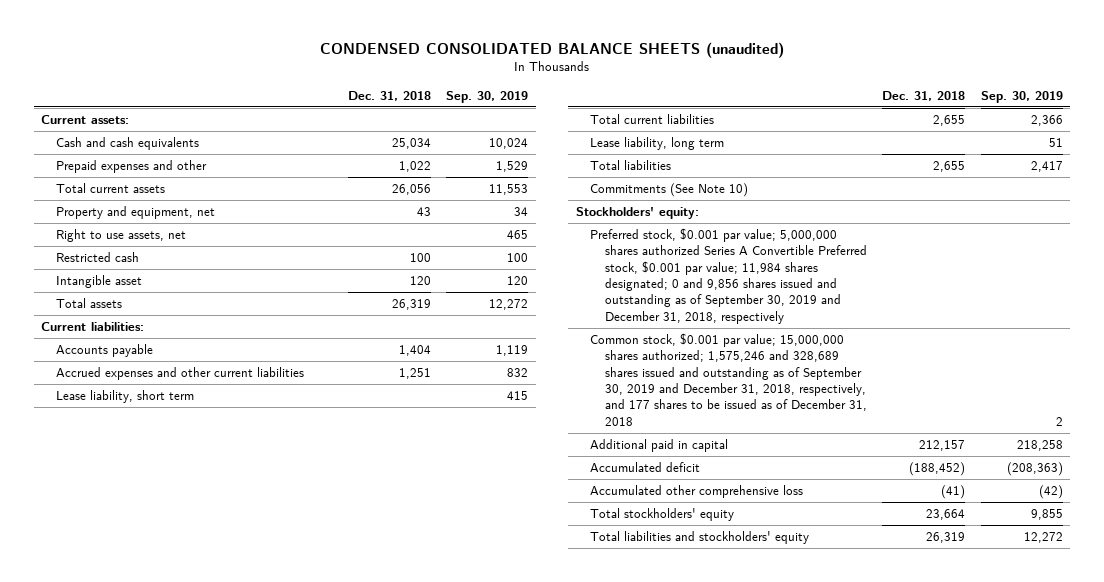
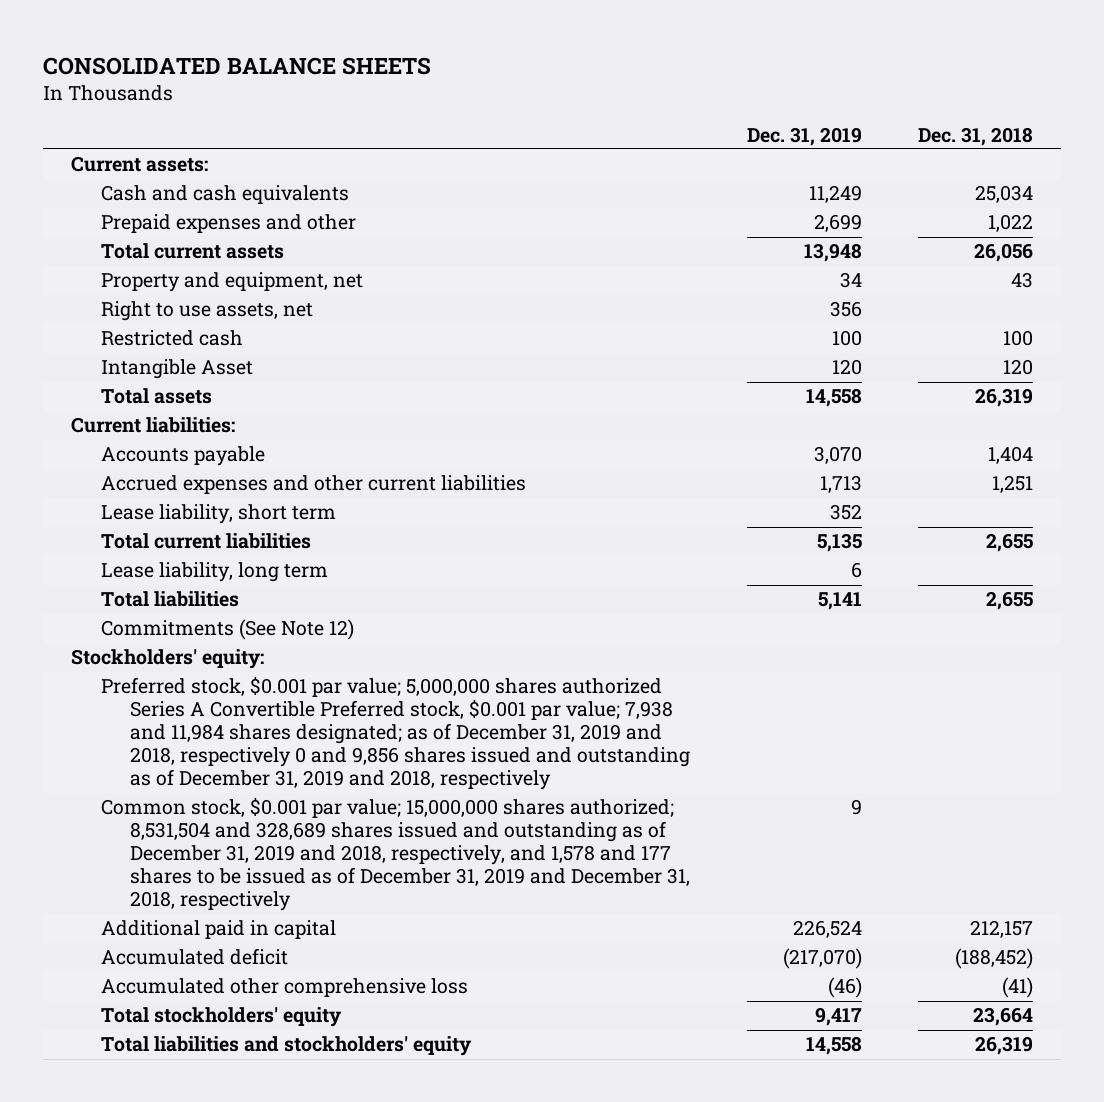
[319,41,784,58] CONDENSED CONSOLIDATED BALANCE SHEETS (unaudited) -> [43,56,432,75] CONSOLIDATED BALANCE SHEETS
[446,90,529,103] Sep. 30, 2019 -> none
none -> [746,126,862,146] Dec. 31, 2019
[55,275,142,289] Intangible asset -> [100,359,253,380] Intangible Asset
[590,183,749,198] Commitments (See Note 10) -> [100,619,354,641] Commitments (See Note 12)
[590,228,867,324] Preferred stock, $0.001 par value; 5,000,000 shares authorized Series A Convertible Preferred stock, $0.001 par value; 11,984 shares designated; 0 and 9,856 shares issued and outstanding as of September 30, 2019 and December 31, 2018, respectively -> [100,676,691,791] Preferred stock, $0.001 par value; 5,000,000 shares authorized Series A Convertible Preferred stock, $0.001 par value; 7,938 and 11,984 shares designated; as of December 31, 2019 and 2018, respectively 0 and 9,856 shares issued and outstanding as of December 31, 2019 and 2018, respectively
[590,333,867,426] Common stock, $0.001 par value; 15,000,000 shares authorized; 1,575,246 and 328,689 shares issued and outstanding as of September 30, 2019 and December 31, 2018, respectively, and 177 shares to be issued as of December 31, 2018 -> [100,797,691,912] Common stock, $0.001 par value; 15,000,000 shares authorized; 8,531,504 and 328,689 shares issued and outstanding as of December 31, 2019 and 2018, respectively, and 1,578 and 177 shares to be issued as of December 31, 2019 and December 31, 2018, respectively

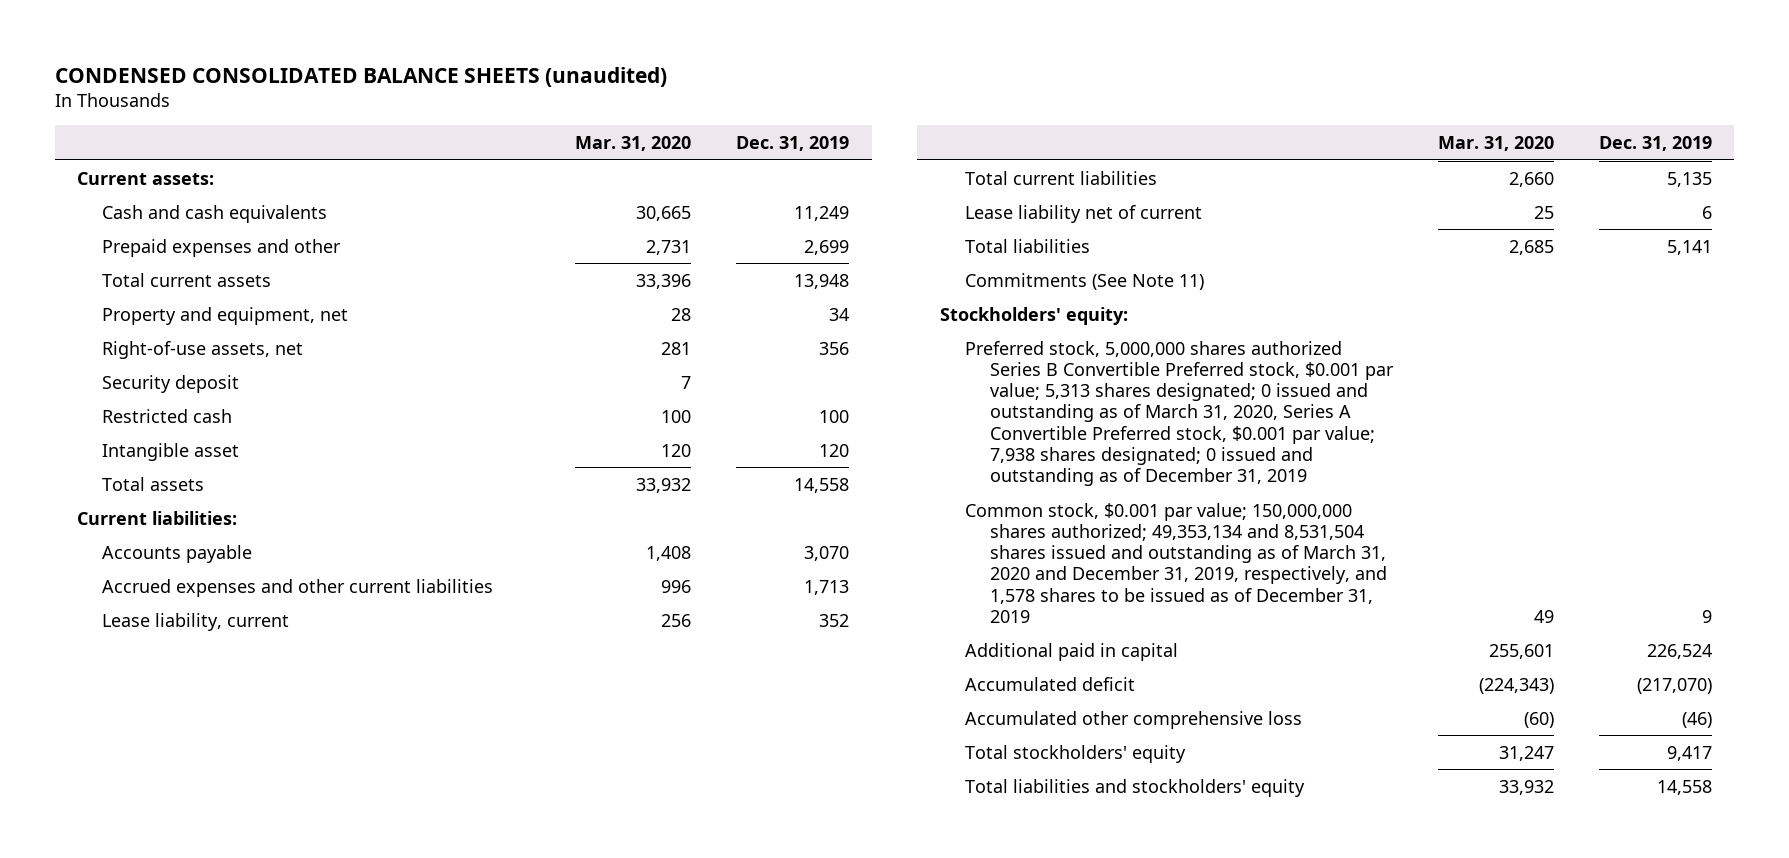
[43,56,432,75] CONSOLIDATED BALANCE SHEETS -> [54,66,667,87] CONDENSED CONSOLIDATED BALANCE SHEETS (unaudited)
[917,126,1033,146] Dec. 31, 2018 -> none
none -> [575,136,692,152] Mar. 31, 2020
[100,301,313,322] Right to use assets, net -> [102,340,304,359] Right-of-use assets, net
none -> [102,374,240,393] Security deposit
[100,359,253,380] Intangible Asset -> [102,442,240,461] Intangible asset
[100,504,336,525] Lease liability, short term -> [102,612,290,631] Lease liability, current
[100,562,328,583] Lease liability, long term -> [964,204,1202,223] Lease liability net of current
[100,619,354,641] Commitments (See Note 12) -> [964,272,1204,290] Commitments (See Note 11)
[100,676,691,791] Preferred stock, $0.001 par value; 5,000,000 shares authorized Series A Convertible Preferred stock, $0.001 par value; 7,938 and 11,984 shares designated; as of December 31, 2019 and 2018, respectively 0 and 9,856 shares issued and outstanding as of December 31, 2019 and 2018, respectively -> [964,340,1394,487] Preferred stock, 5,000,000 shares authorized Series B Convertible Preferred stock, $0.001 par value; 5,313 shares designated; 0 issued and outstanding as of March 31, 2020, Series A Convertible Preferred stock, $0.001 par value; 7,938 shares designated; 0 issued and outstanding as of December 31, 2019
[100,797,691,912] Common stock, $0.001 par value; 15,000,000 shares authorized; 8,531,504 and 328,689 shares issued and outstanding as of December 31, 2019 and 2018, respectively, and 1,578 and 177 shares to be issued as of December 31, 2019 and December 31, 2018, respectively -> [964,502,1387,623] Common stock, $0.001 par value; 150,000,000 shares authorized; 49,353,134 and 8,531,504 shares issued and outstanding as of March 31, 2020 and December 31, 2019, respectively, and 1,578 shares to be issued as of December 31, 2019

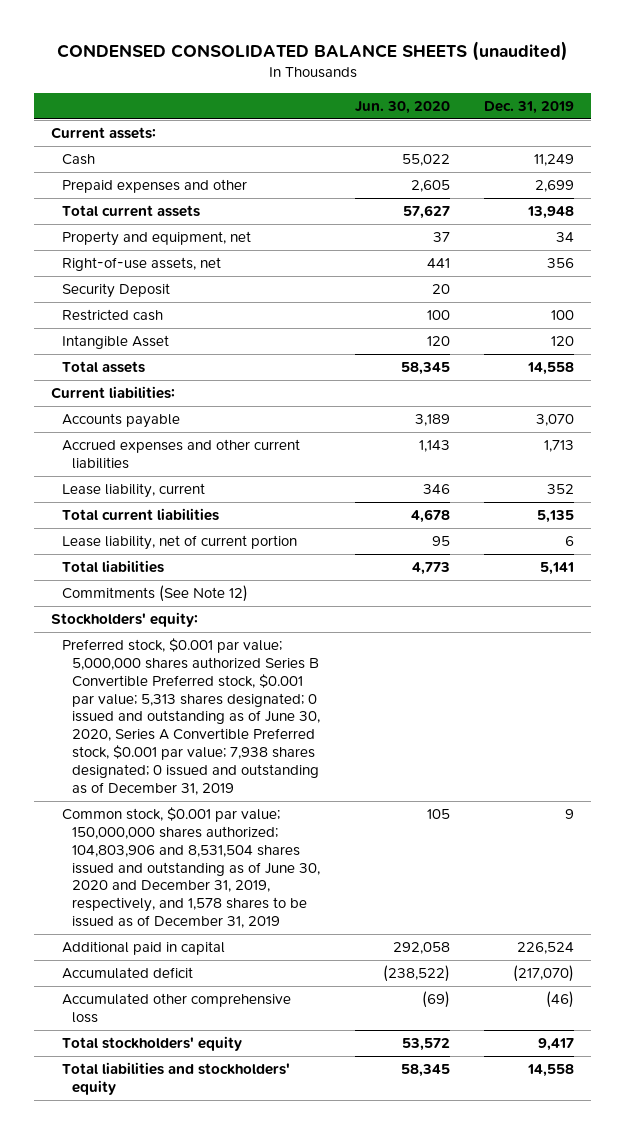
[575,136,692,152] Mar. 31, 2020 -> none
none -> [354,100,450,114] Jun. 30, 2020
[102,204,328,223] Cash and cash equivalents -> [61,154,95,166] Cash
[102,374,240,393] Security deposit -> [61,283,170,299] Security Deposit
[102,442,240,461] Intangible asset -> [61,335,169,350] Intangible Asset
[964,204,1202,223] Lease liability net of current -> [61,535,297,551] Lease liability, net of current portion
[964,272,1204,290] Commitments (See Note 11) -> [61,585,248,603] Commitments (See Note 12)
[964,340,1394,487] Preferred stock, 5,000,000 shares authorized Series B Convertible Preferred stock, $0.001 par value; 5,313 shares designated; 0 issued and outstanding as of March 31, 2020, Series A Convertible Preferred stock, $0.001 par value; 7,938 shares designated; 0 issued and outstanding as of December 31, 2019 -> [61,638,321,795] Preferred stock, $0.001 par value; 5,000,000 shares authorized Series B Convertible Preferred stock, $0.001 par value; 5,313 shares designated; 0 issued and outstanding as of June 30, 2020, Series A Convertible Preferred stock, $0.001 par value; 7,938 shares designated; 0 issued and outstanding as of December 31, 2019
[964,502,1387,623] Common stock, $0.001 par value; 150,000,000 shares authorized; 49,353,134 and 8,531,504 shares issued and outstanding as of March 31, 2020 and December 31, 2019, respectively, and 1,578 shares to be issued as of December 31, 2019 -> [61,807,321,929] Common stock, $0.001 par value; 150,000,000 shares authorized; 104,803,906 and 8,531,504 shares issued and outstanding as of June 30, 2020 and December 31, 2019, respectively, and 1,578 shares to be issued as of December 31, 2019

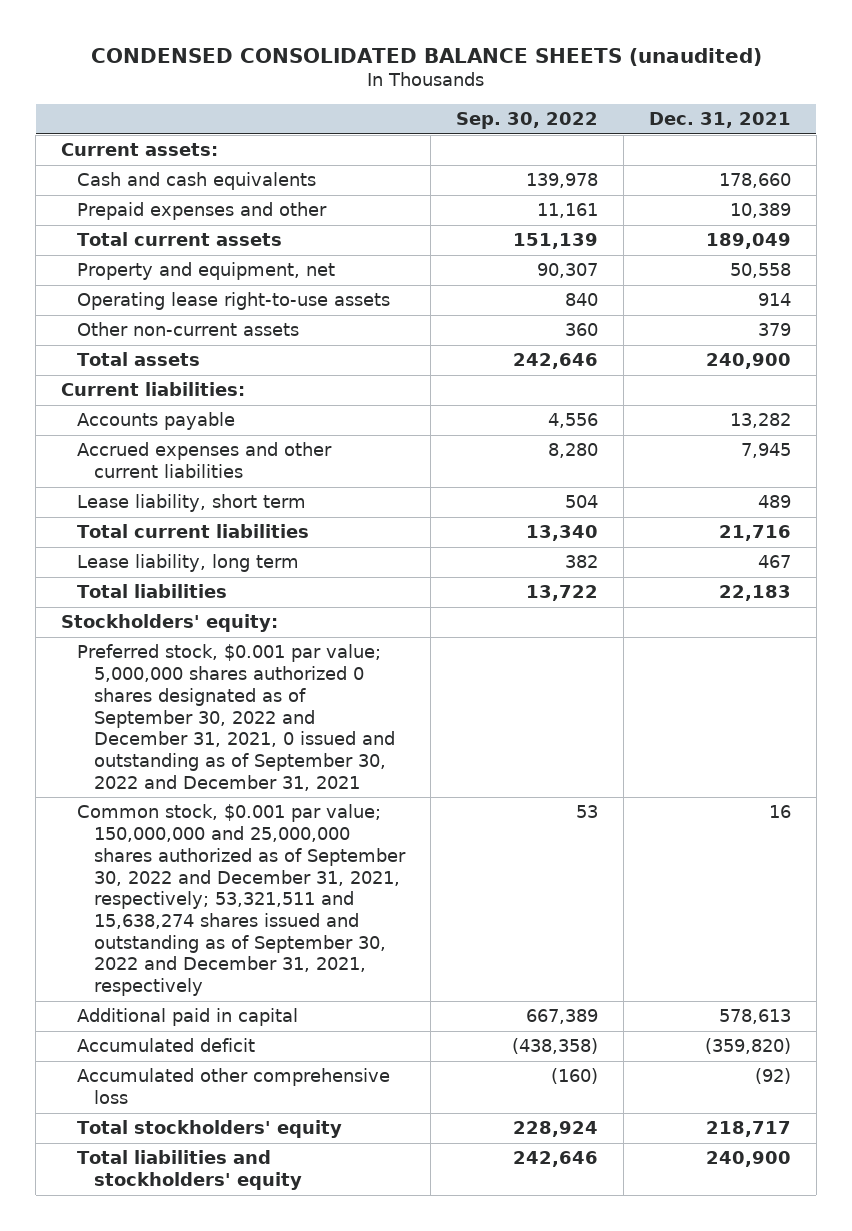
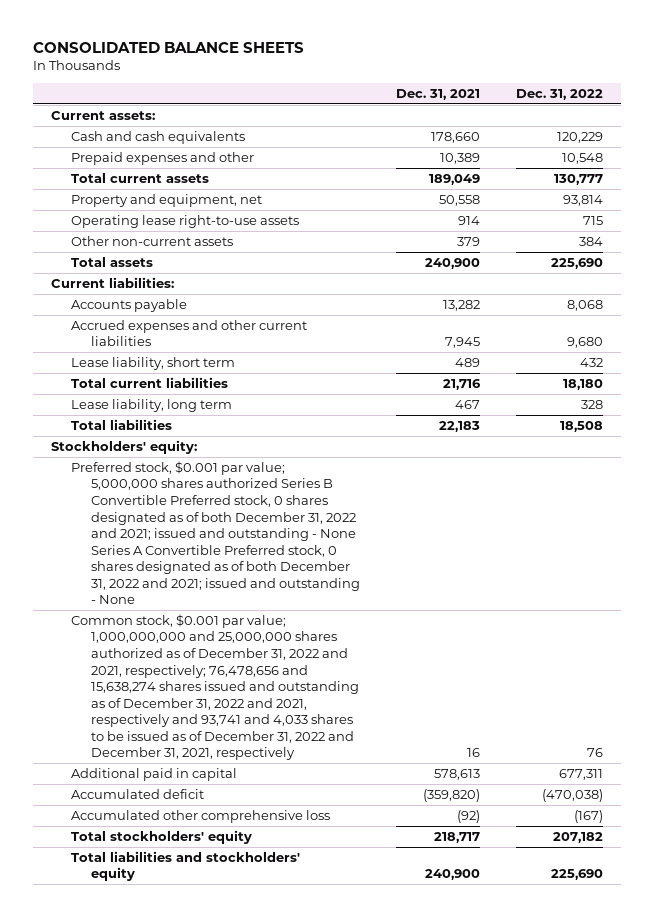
[90,47,762,66] CONDENSED CONSOLIDATED BALANCE SHEETS (unaudited) -> [33,41,305,53] CONSOLIDATED BALANCE SHEETS
[455,111,598,129] Sep. 30, 2022 -> none
none -> [515,89,603,101] Dec. 31, 2022
[77,644,395,791] Preferred stock, $0.001 par value; 5,000,000 shares authorized 0 shares designated as of September 30, 2022 and December 31, 2021, 0 issued and outstanding as of September 30, 2022 and December 31, 2021 -> [70,460,360,605] Preferred stock, $0.001 par value; 5,000,000 shares authorized Series B Convertible Preferred stock, 0 shares designated as of both December 31, 2022 and 2021; issued and outstanding - None Series A Convertible Preferred stock, 0 shares designated as of both December 31, 2022 and 2021; issued and outstanding - None
[77,804,406,997] Common stock, $0.001 par value; 150,000,000 and 25,000,000 shares authorized as of September 30, 2022 and December 31, 2021, respectively; 53,321,511 and 15,638,274 shares issued and outstanding as of September 30, 2022 and December 31, 2021, respectively -> [70,613,359,761] Common stock, $0.001 par value; 1,000,000,000 and 25,000,000 shares authorized as of December 31, 2022 and 2021, respectively; 76,478,656 and 15,638,274 shares issued and outstanding as of December 31, 2022 and 2021, respectively and 93,741 and 4,033 shares to be issued as of December 31, 2022 and December 31, 2021, respectively

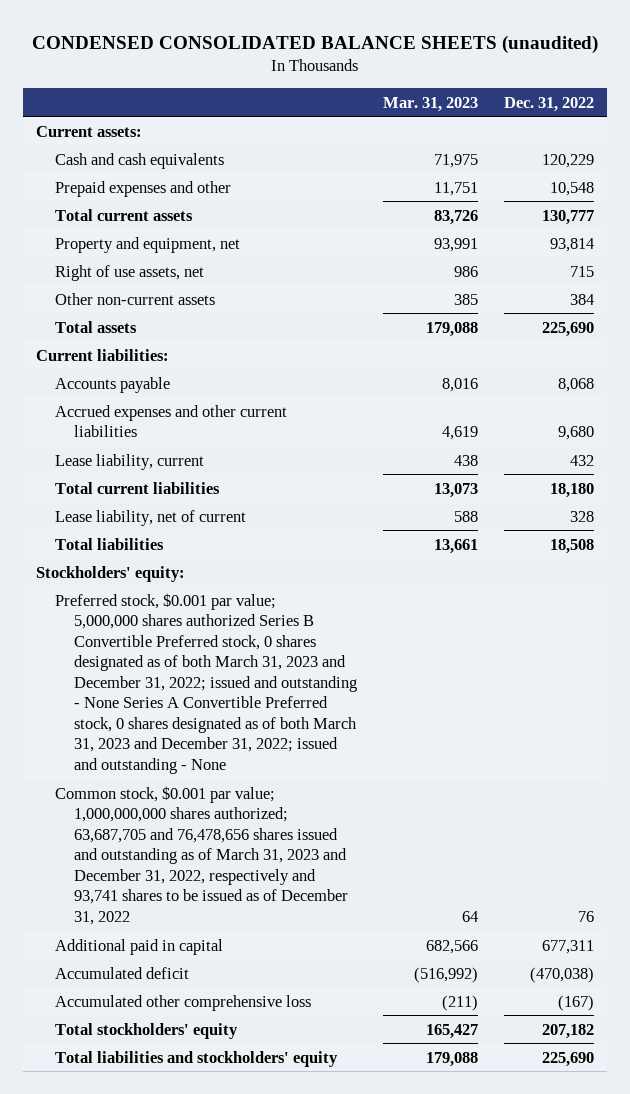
[33,41,305,53] CONSOLIDATED BALANCE SHEETS -> [32,35,599,55] CONDENSED CONSOLIDATED BALANCE SHEETS (unaudited)
[395,89,480,101] Dec. 31, 2021 -> none
none -> [383,96,479,112] Mar. 31, 2023
[70,214,299,228] Operating lease right-to-use assets -> [55,264,205,281] Right of use assets, net
[70,356,235,370] Lease liability, short term -> [55,453,205,470] Lease liability, current
[70,398,232,412] Lease liability, long term -> [55,509,247,526] Lease liability, net of current
[70,460,360,605] Preferred stock, $0.001 par value; 5,000,000 shares authorized Series B Convertible Preferred stock, 0 shares designated as of both December 31, 2022 and 2021; issued and outstanding - None Series A Convertible Preferred stock, 0 shares designated as of both December 31, 2022 and 2021; issued and outstanding - None -> [55,592,358,774] Preferred stock, $0.001 par value; 5,000,000 shares authorized Series B Convertible Preferred stock, 0 shares designated as of both March 31, 2023 and December 31, 2022; issued and outstanding - None Series A Convertible Preferred stock, 0 shares designated as of both March 31, 2023 and December 31, 2022; issued and outstanding - None
[70,613,359,761] Common stock, $0.001 par value; 1,000,000,000 and 25,000,000 shares authorized as of December 31, 2022 and 2021, respectively; 76,478,656 and 15,638,274 shares issued and outstanding as of December 31, 2022 and 2021, respectively and 93,741 and 4,033 shares to be issued as of December 31, 2022 and December 31, 2021, respectively -> [55,785,349,925] Common stock, $0.001 par value; 1,000,000,000 shares authorized; 63,687,705 and 76,478,656 shares issued and outstanding as of March 31, 2023 and December 31, 2022, respectively and 93,741 shares to be issued as of December 31, 2022

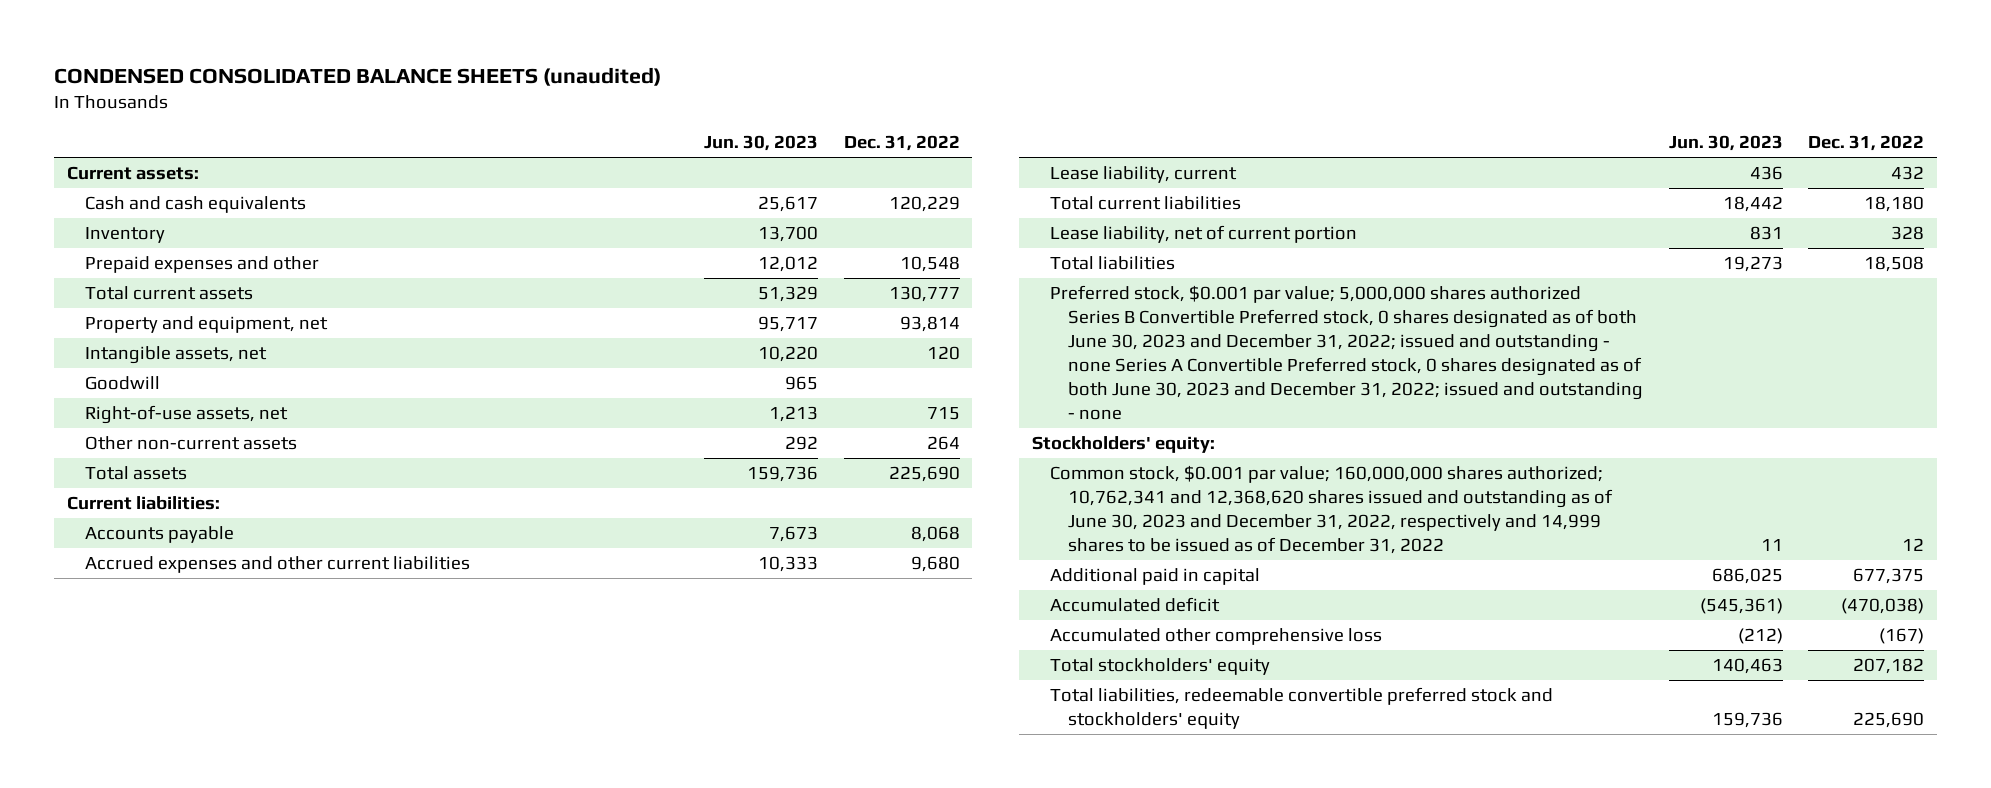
[383,96,479,112] Mar. 31, 2023 -> none
none -> [704,135,819,152] Jun. 30, 2023
none -> [85,227,166,244] Inventory
none -> [85,346,268,365] Intangible assets, net
none -> [85,376,161,391] Goodwill
[55,264,205,281] Right of use assets, net -> [85,405,289,425] Right-of-use assets, net
[570,293,595,305] 384 -> [926,436,960,451] 264
[55,509,247,526] Lease liability, net of current -> [1049,225,1357,244] Lease liability, net of current portion
none -> [1049,285,1643,421] Preferred stock, $0.001 par value; 5,000,000 shares authorized Series B Convertible Preferred stock, 0 shares designated as of both June 30, 2023 and December 31, 2022; issued and outstanding - none Series A Convertible Preferred stock, 0 shares designated as of both June 30, 2023 and December 31, 2022; issued and outstanding - none
[55,592,358,774] Preferred stock, $0.001 par value; 5,000,000 shares authorized Series B Convertible Preferred stock, 0 shares designated as of both March 31, 2023 and December 31, 2022; issued and outstanding - None Series A Convertible Preferred stock, 0 shares designated as of both March 31, 2023 and December 31, 2022; issued and outstanding - None -> none
[55,785,349,925] Common stock, $0.001 par value; 1,000,000,000 shares authorized; 63,687,705 and 76,478,656 shares issued and outstanding as of March 31, 2023 and December 31, 2022, respectively and 93,741 shares to be issued as of December 31, 2022 -> [1049,465,1613,555] Common stock, $0.001 par value; 160,000,000 shares authorized; 10,762,341 and 12,368,620 shares issued and outstanding as of June 30, 2023 and December 31, 2022, respectively and 14,999 shares to be issued as of December 31, 2022
[578,910,595,922] 76 -> [1902,538,1925,552] 12
[542,939,595,954] 677,311 -> [1853,568,1925,585] 677,375
[55,1050,339,1067] Total liabilities and stockholders' equity -> [1049,687,1553,730] Total liabilities, redeemable convertible preferred stock and stockholders' equity

